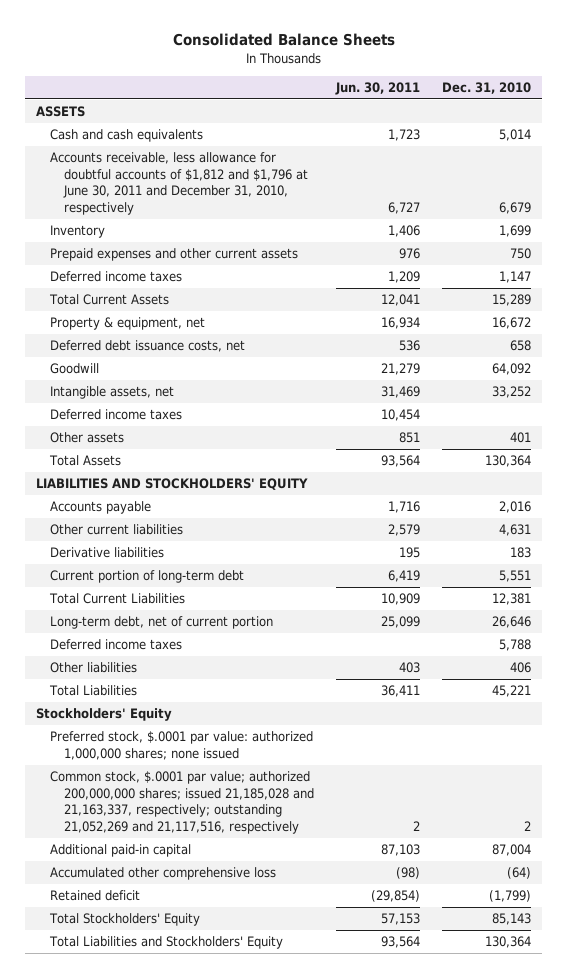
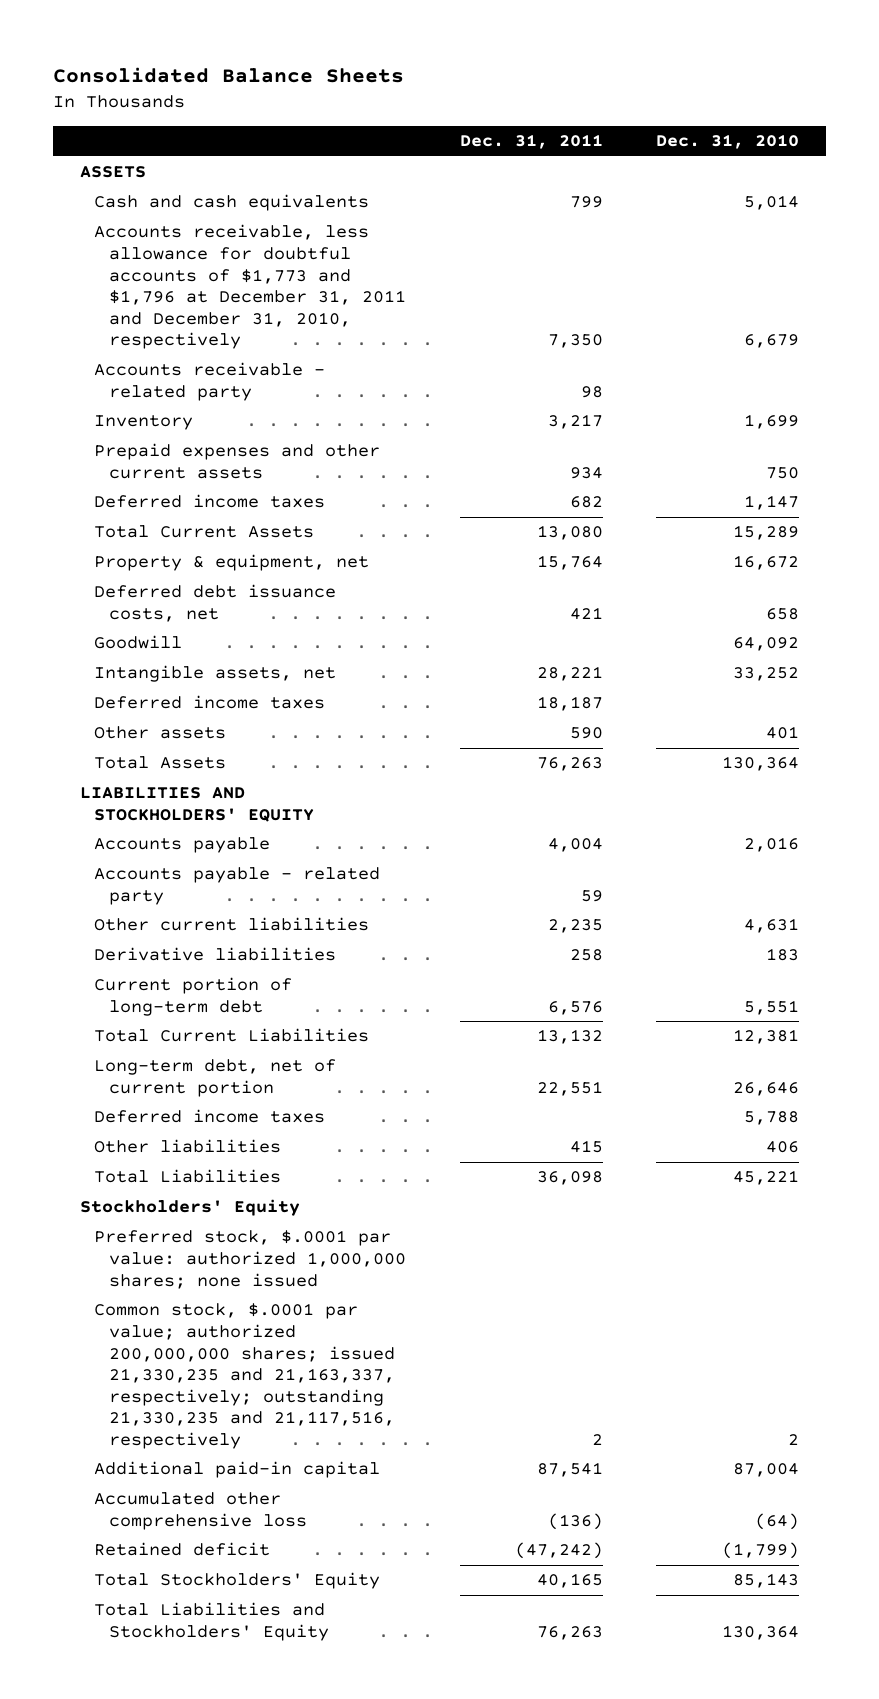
[334,81,420,95] Jun. 30, 2011 -> none
none -> [459,134,603,150] Dec. 31, 2011
[49,152,308,216] Accounts receivable, less allowance for doubtful accounts of $1,812 and $1,796 at June 30, 2011 and December 31, 2010, respectively -> [94,224,407,350] Accounts receivable, less allowance for doubtful accounts of $1,773 and $1,796 at December 31, 2011 and December 31, 2010, respectively
none -> [94,362,326,402] Accounts receivable - related party
none -> [94,867,381,906] Accounts payable - related party
[49,771,314,835] Common stock, $.0001 par value; authorized 200,000,000 shares; issued 21,185,028 and 21,163,337, respectively; outstanding 21,052,269 and 21,117,516, respectively -> [94,1303,396,1450] Common stock, $.0001 par value; authorized 200,000,000 shares; issued 21,330,235 and 21,163,337, respectively; outstanding 21,330,235 and 21,117,516, respectively

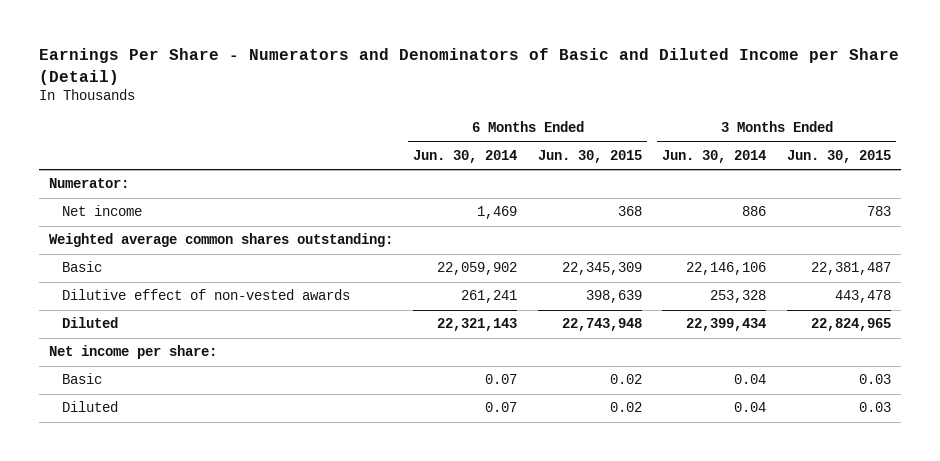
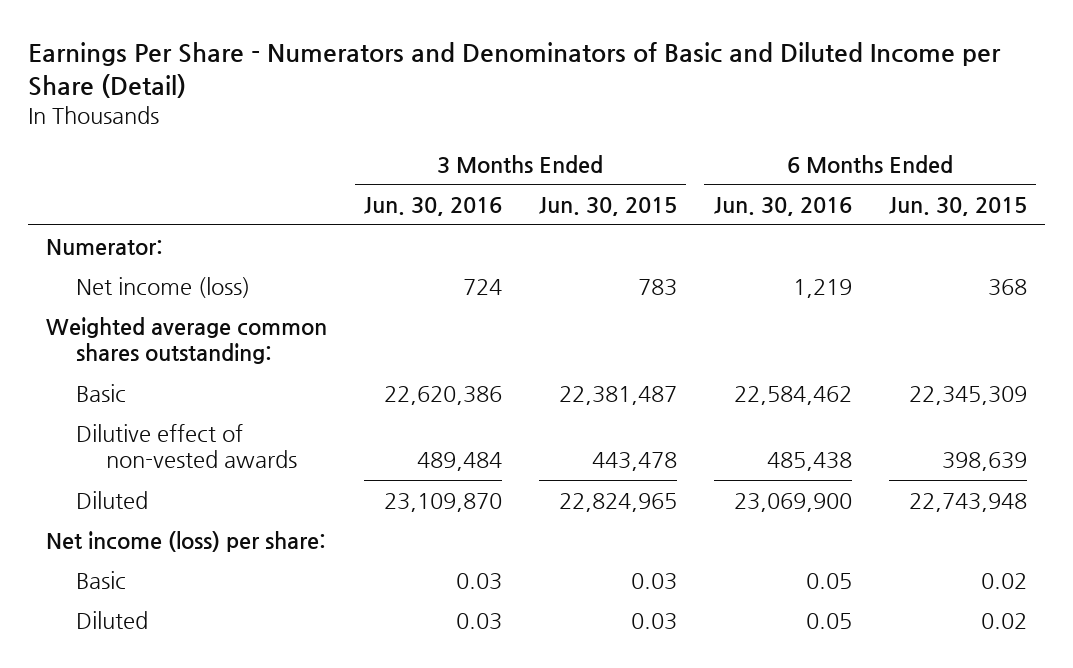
[413,149,518,163] Jun. 30, 2014 -> none
[662,149,767,163] Jun. 30, 2014 -> none
none -> [364,197,503,217] Jun. 30, 2016
none -> [713,197,852,217] Jun. 30, 2016
[61,205,142,217] Net income -> [76,276,251,298] Net income (loss)
[48,345,217,360] Net income per share: -> [46,530,327,552] Net income (loss) per share:

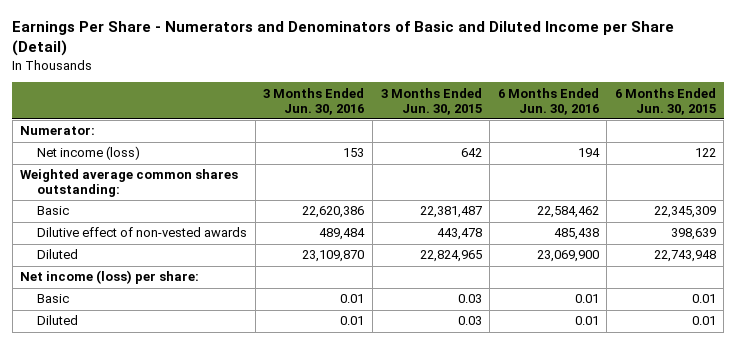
[463,278,503,295] 724 -> [343,148,365,158] 153
[637,278,677,296] 783 -> [460,148,482,158] 642
[792,278,852,298] 1,219 -> [577,148,600,158] 194
[987,278,1027,296] 368 -> [694,148,716,158] 122
[456,572,503,590] 0.03 -> [340,294,365,304] 0.01
[805,572,852,589] 0.05 -> [574,294,599,304] 0.01
[980,572,1027,589] 0.02 -> [691,294,716,304] 0.01
[456,612,503,630] 0.03 -> [340,316,365,326] 0.01
[805,612,852,629] 0.05 -> [574,316,599,326] 0.01
[980,612,1027,629] 0.02 -> [691,316,716,326] 0.01

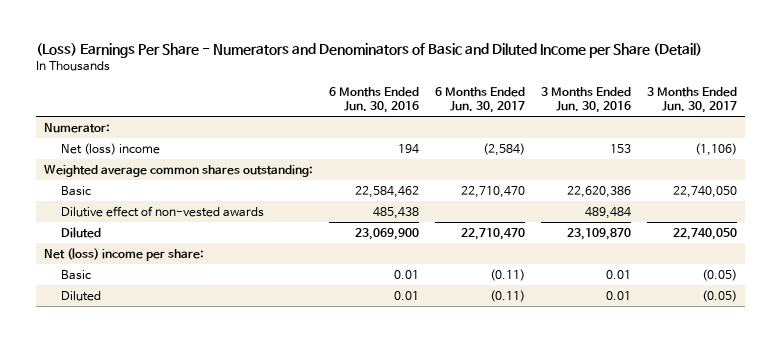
[12,21,675,57] Earnings Per Share - Numerators and Denominators of Basic and Diluted Income per Share (Detail) -> [35,42,702,58] (Loss) Earnings Per Share - Numerators and Denominators of Basic and Diluted Income per Share (Detail)
[380,87,482,115] 3 Months Ended Jun. 30, 2015 -> none
[614,87,716,115] 6 Months Ended Jun. 30, 2015 -> none
none -> [434,87,525,114] 6 Months Ended Jun. 30, 2017
none -> [647,87,738,114] 3 Months Ended Jun. 30, 2017
[37,146,141,161] Net income (loss) -> [61,142,161,155] Net (loss) income
[20,270,200,285] Net income (loss) per share: -> [43,247,204,261] Net (loss) income per share:

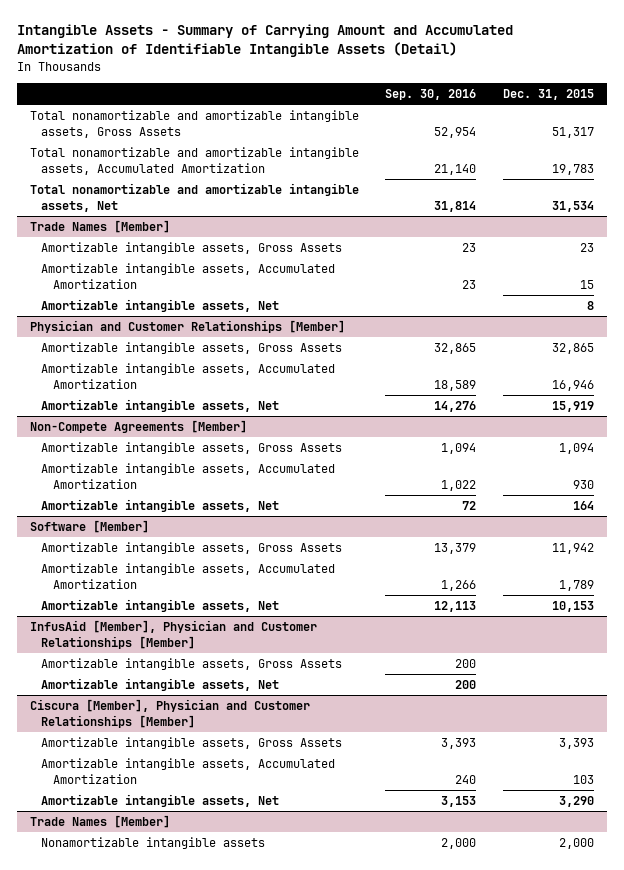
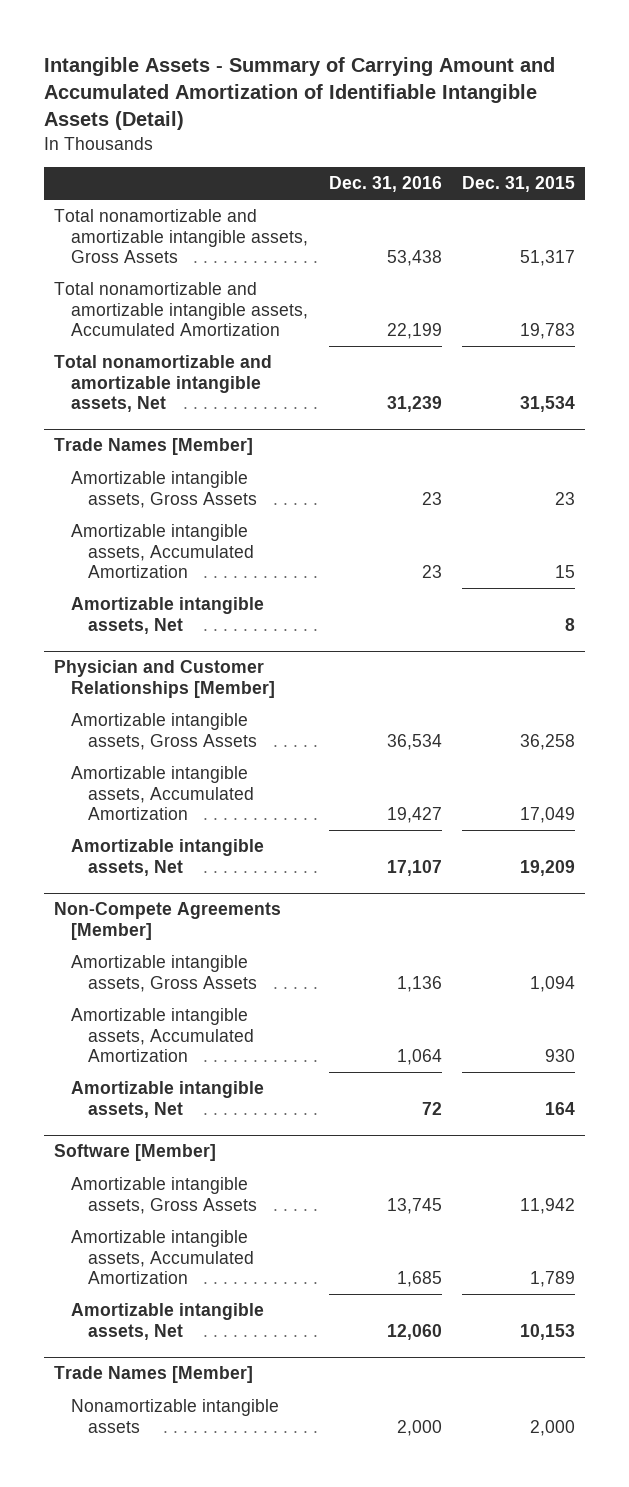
[385,88,477,100] Sep. 30, 2016 -> none
none -> [328,176,442,193] Dec. 31, 2016
[551,343,594,355] 32,865 -> [519,733,575,750] 36,258
[551,379,594,391] 16,946 -> [519,807,575,824] 17,049
[551,401,594,413] 15,919 -> [519,859,575,876] 19,209
[29,620,317,649] InfusAid [Member], Physician and Customer Relationships [Member] -> none
[41,658,343,671] Amortizable intangible assets, Gross Assets -> none
[41,678,280,692] Amortizable intangible assets, Net -> none
[29,699,310,728] Ciscura [Member], Physician and Customer Relationships [Member] -> none
[41,737,343,750] Amortizable intangible assets, Gross Assets -> none
[41,758,336,784] Amortizable intangible assets, Accumulated Amortization -> none
[41,794,280,808] Amortizable intangible assets, Net -> none

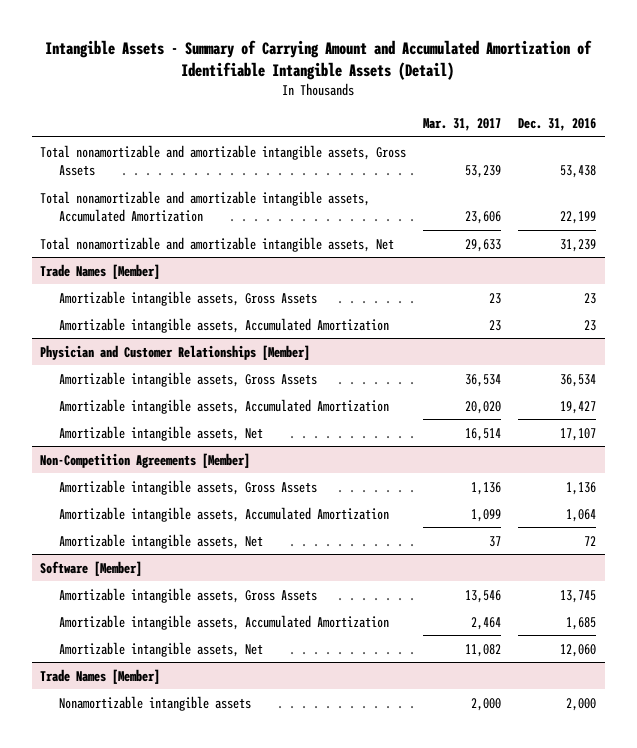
[461,176,575,193] Dec. 31, 2015 -> none
none -> [423,117,502,131] Mar. 31, 2017
[71,597,265,634] Amortizable intangible assets, Net -> none
[54,902,282,940] Non-Compete Agreements [Member] -> [40,452,251,468] Non-Competition Agreements [Member]

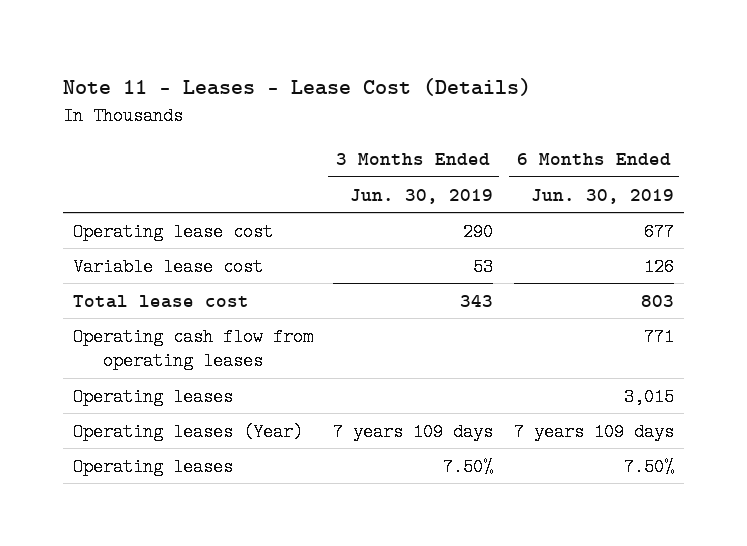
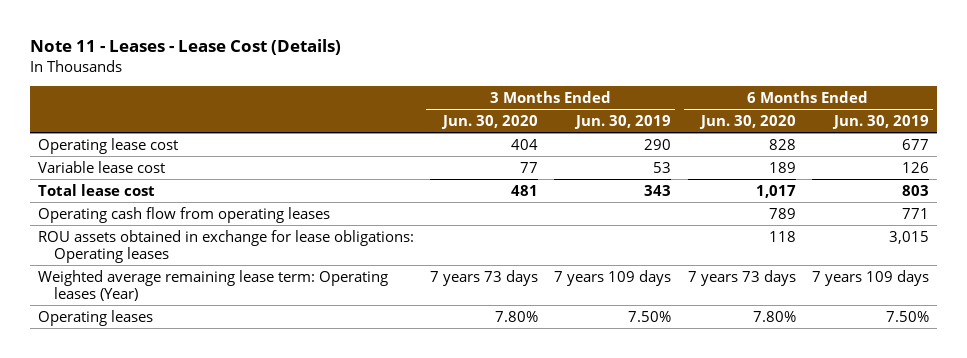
none -> [441,114,539,129] Jun. 30, 2020
none -> [698,114,796,129] Jun. 30, 2020
[73,387,234,406] Operating leases -> [37,229,414,263] ROU assets obtained in exchange for lease obligations: Operating leases
[73,422,304,441] Operating leases (Year) -> [37,269,388,301] Weighted average remaining lease term: Operating leases (Year)

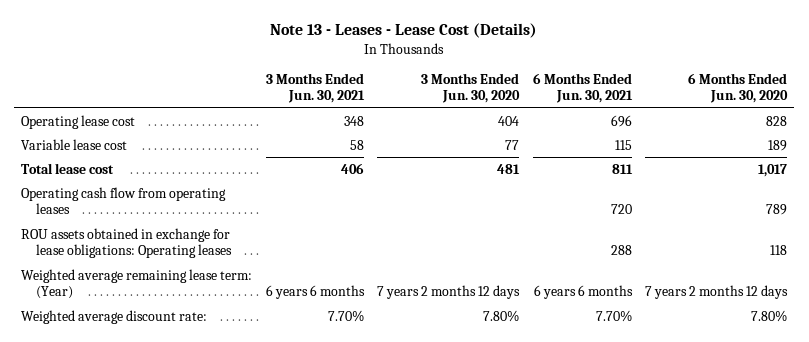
[29,39,341,56] Note 11 - Leases - Lease Cost (Details) -> [270,23,538,39] Note 13 - Leases - Lease Cost (Details)
[574,114,672,129] Jun. 30, 2019 -> none
[831,114,929,129] Jun. 30, 2019 -> none
none -> [265,72,365,104] 3 Months Ended Jun. 30, 2021
none -> [532,72,633,104] 6 Months Ended Jun. 30, 2021
[37,269,388,301] Weighted average remaining lease term: Operating leases (Year) -> [21,268,253,300] Weighted average remaining lease term: (Year)
[430,269,539,286] 7 years 73 days -> [377,285,521,300] 7 years 2 months 12 days
[687,269,796,286] 7 years 73 days -> [645,285,789,300] 7 years 2 months 12 days
[37,309,153,326] Operating leases -> [21,309,208,324] Weighted average discount rate:

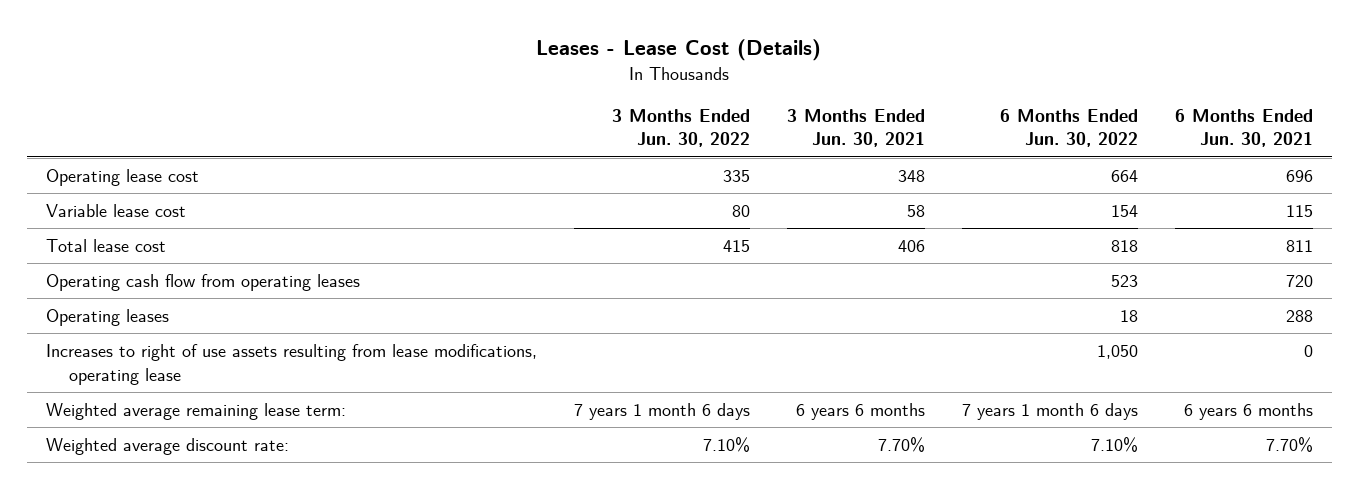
[270,23,538,39] Note 13 - Leases - Lease Cost (Details) -> [536,39,822,62] Leases - Lease Cost (Details)
[421,72,521,104] 3 Months Ended Jun. 30, 2020 -> none
[688,72,789,104] 6 Months Ended Jun. 30, 2020 -> none
none -> [611,108,750,148] 3 Months Ended Jun. 30, 2022
none -> [1000,108,1139,148] 6 Months Ended Jun. 30, 2022
[21,227,232,259] ROU assets obtained in exchange for lease obligations: Operating leases -> [45,309,169,327] Operating leases
none -> [45,344,537,385] Increases to right of use assets resulting from lease modifications, operating lease
[21,268,253,300] Weighted average remaining lease term: (Year) -> [45,403,346,421] Weighted average remaining lease term:

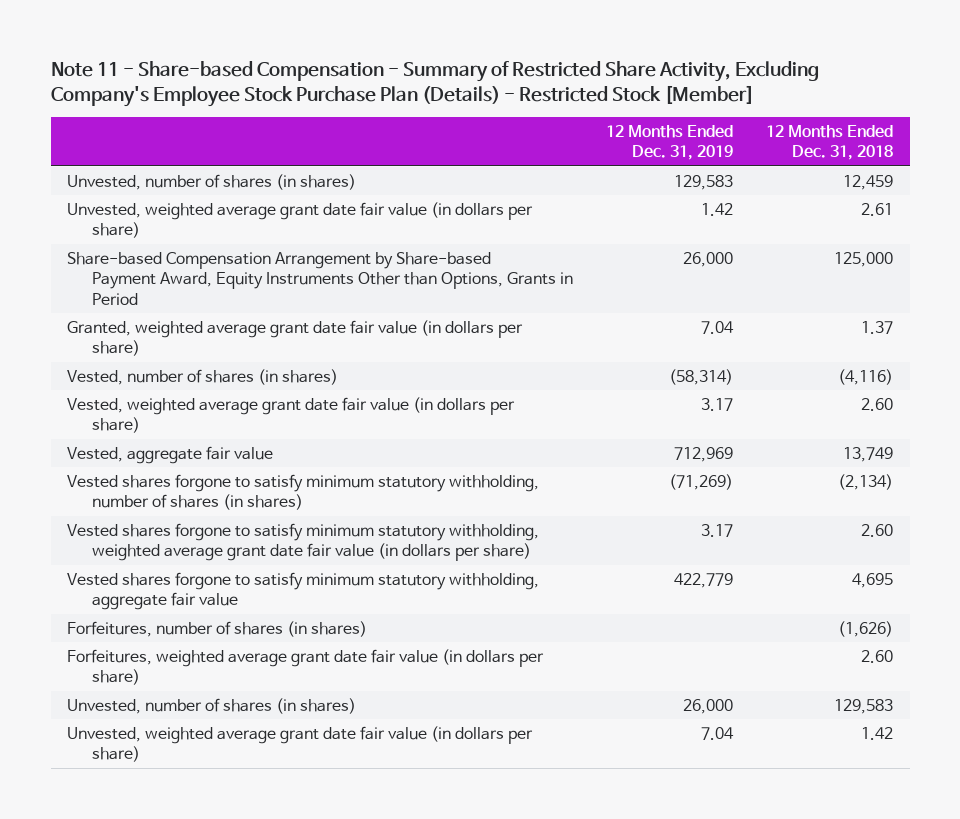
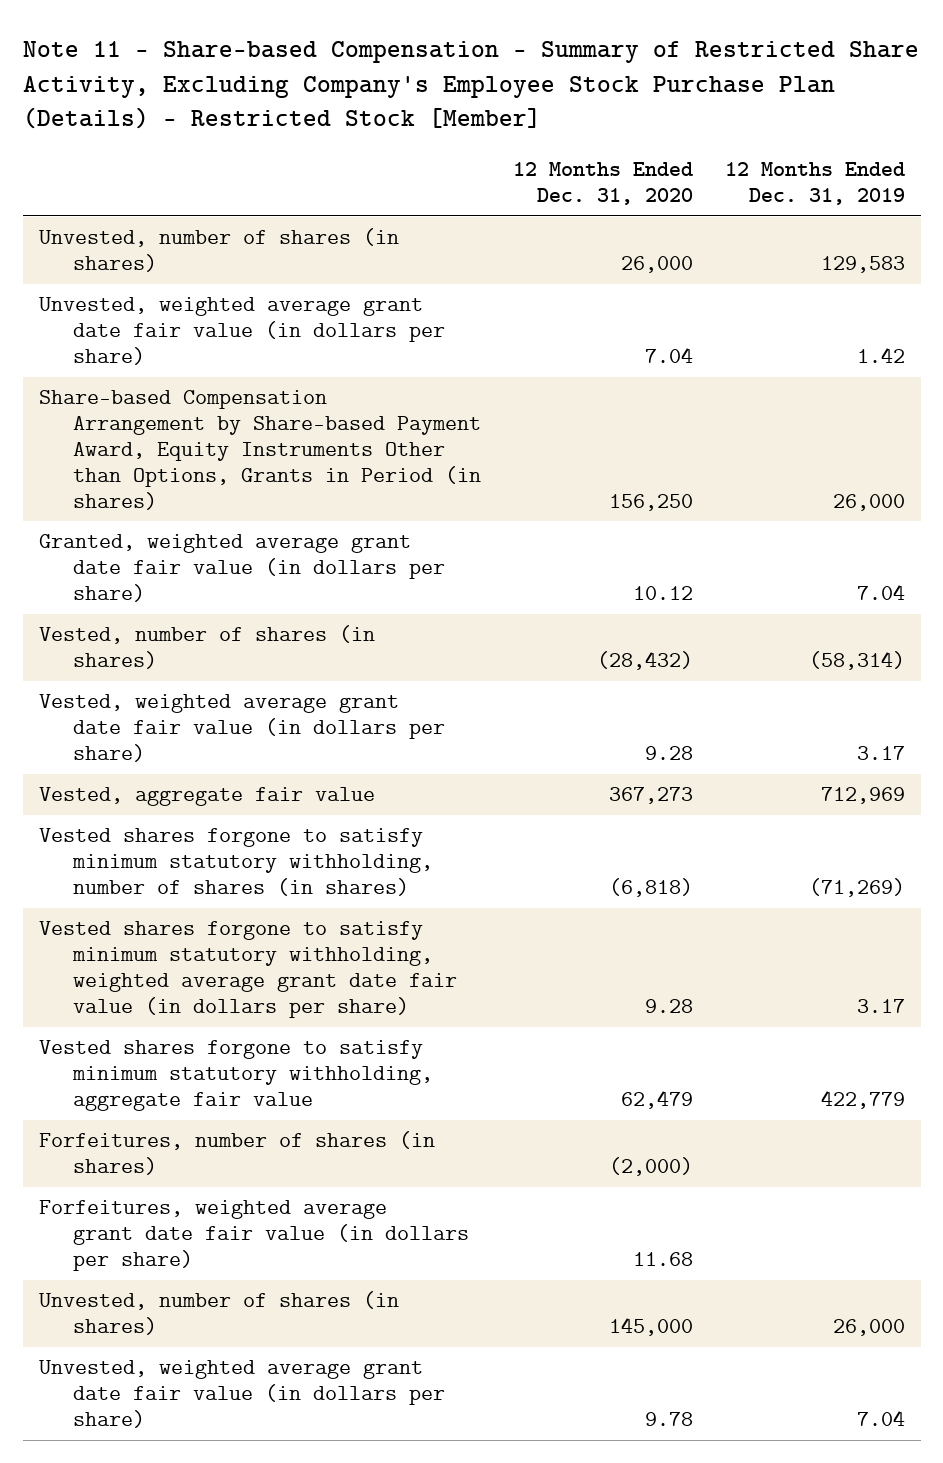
[766,125,894,161] 12 Months Ended Dec. 31, 2018 -> none
none -> [513,162,694,205] 12 Months Ended Dec. 31, 2020
[67,251,573,305] Share-based Compensation Arrangement by Share-based Payment Award, Equity Instruments Other than Options, Grants in Period -> [38,390,482,510] Share-based Compensation Arrangement by Share-based Payment Award, Equity Instruments Other than Options, Grants in Period (in shares)

